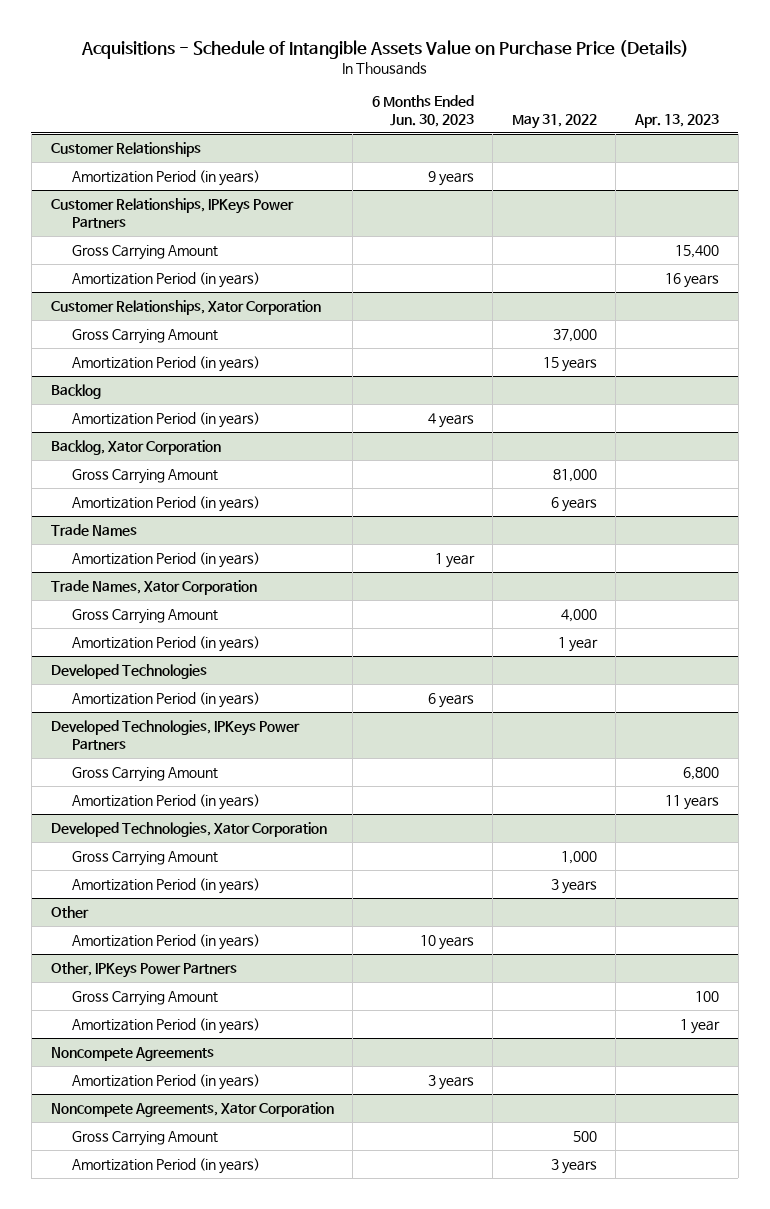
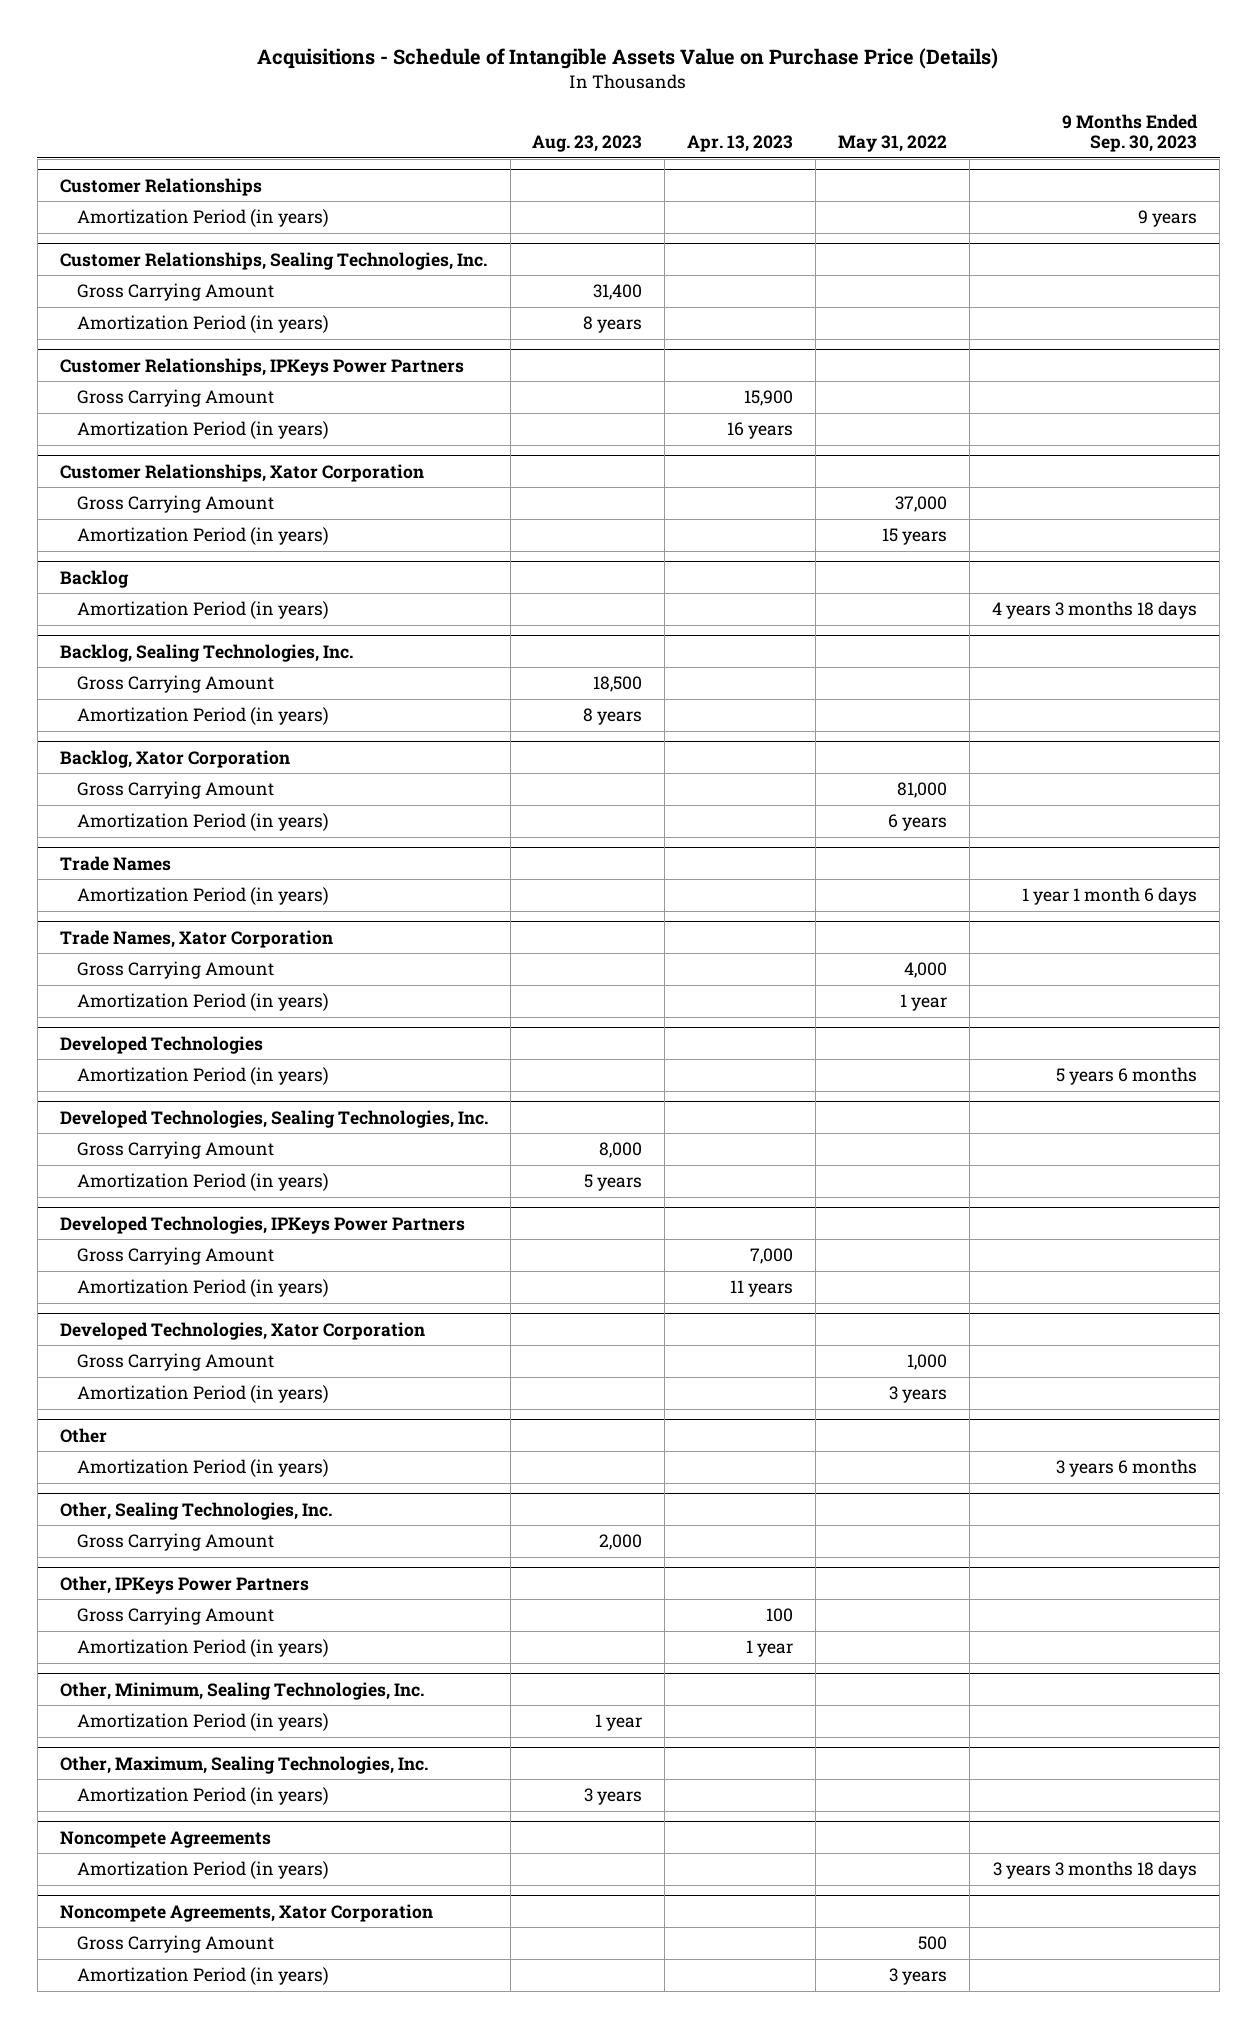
[371,94,474,127] 6 Months Ended Jun. 30, 2023 -> none
none -> [532,135,643,153] Aug. 23, 2023
none -> [1062,113,1199,153] 9 Months Ended Sep. 30, 2023
none -> [59,251,487,270] Customer Relationships, Sealing Technologies, Inc.
none -> [76,283,274,302] Gross Carrying Amount
none -> [76,315,329,334] Amortization Period (in years)
[675,244,720,258] 15,400 -> [744,390,794,407] 15,900
none -> [59,643,353,662] Backlog, Sealing Technologies, Inc.
none -> [76,675,274,694] Gross Carrying Amount
none -> [76,707,329,726] Amortization Period (in years)
none -> [59,1109,488,1128] Developed Technologies, Sealing Technologies, Inc.
none -> [76,1141,274,1160] Gross Carrying Amount
none -> [76,1173,329,1192] Amortization Period (in years)
[683,766,720,780] 6,800 -> [750,1248,794,1265] 7,000
none -> [59,1501,332,1520] Other, Sealing Technologies, Inc.
none -> [76,1533,274,1552] Gross Carrying Amount
none -> [59,1681,424,1700] Other, Minimum, Sealing Technologies, Inc.
none -> [76,1713,329,1732] Amortization Period (in years)
none -> [59,1755,428,1774] Other, Maximum, Sealing Technologies, Inc.
none -> [76,1787,329,1806] Amortization Period (in years)

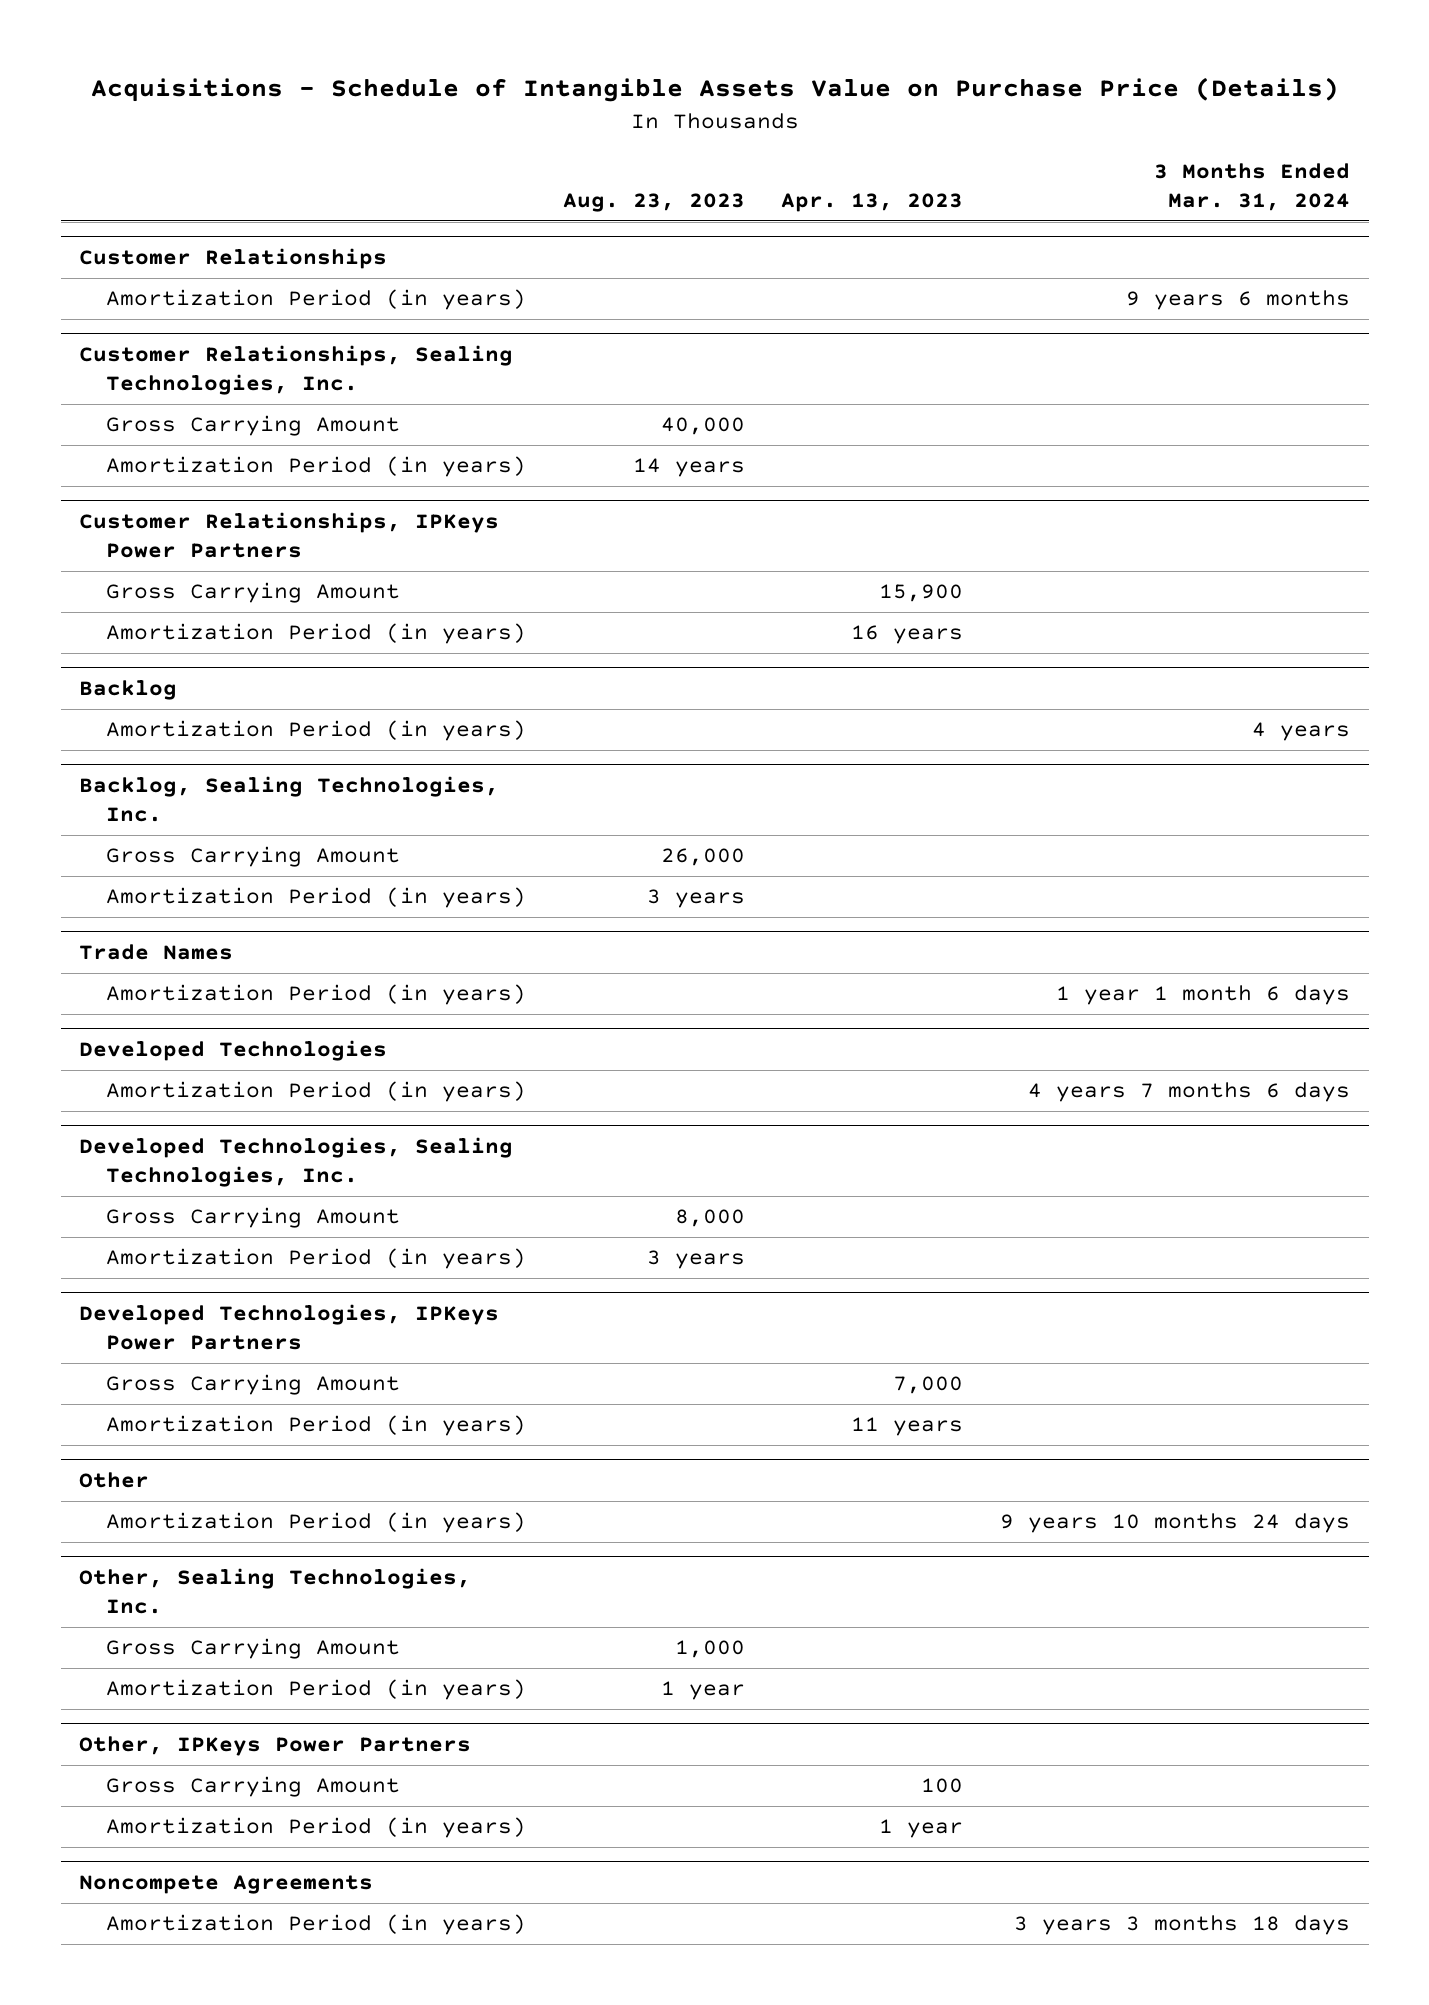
[838,135,948,153] May 31, 2022 -> none
[1062,113,1199,153] 9 Months Ended Sep. 30, 2023 -> none
none -> [1154,162,1351,212] 3 Months Ended Mar. 31, 2024
[593,284,643,301] 31,400 -> [660,417,745,436] 40,000
[583,316,643,334] 8 years -> [632,458,745,478] 14 years
[59,463,424,482] Customer Relationships, Xator Corporation -> none
[76,495,274,514] Gross Carrying Amount -> none
[76,527,329,546] Amortization Period (in years) -> none
[59,749,290,768] Backlog, Xator Corporation -> none
[76,781,274,800] Gross Carrying Amount -> none
[76,813,329,832] Amortization Period (in years) -> none
[593,676,643,693] 18,500 -> [660,848,745,867] 26,000
[583,708,643,726] 8 years -> [646,889,745,909] 3 years
[59,929,333,948] Trade Names, Xator Corporation -> none
[76,961,274,980] Gross Carrying Amount -> none
[76,993,329,1012] Amortization Period (in years) -> none
[584,1174,643,1192] 5 years -> [646,1250,745,1270] 3 years
[59,1321,425,1340] Developed Technologies, Xator Corporation -> none
[76,1353,274,1372] Gross Carrying Amount -> none
[76,1385,329,1404] Amortization Period (in years) -> none
[599,1534,643,1551] 2,000 -> [674,1640,745,1659] 1,000
none -> [105,1679,526,1701] Amortization Period (in years)
[59,1681,424,1700] Other, Minimum, Sealing Technologies, Inc. -> none
[76,1713,329,1732] Amortization Period (in years) -> none
[59,1755,428,1774] Other, Maximum, Sealing Technologies, Inc. -> none
[76,1787,329,1806] Amortization Period (in years) -> none
[59,1903,433,1922] Noncompete Agreements, Xator Corporation -> none
[76,1935,274,1954] Gross Carrying Amount -> none
[76,1967,329,1986] Amortization Period (in years) -> none

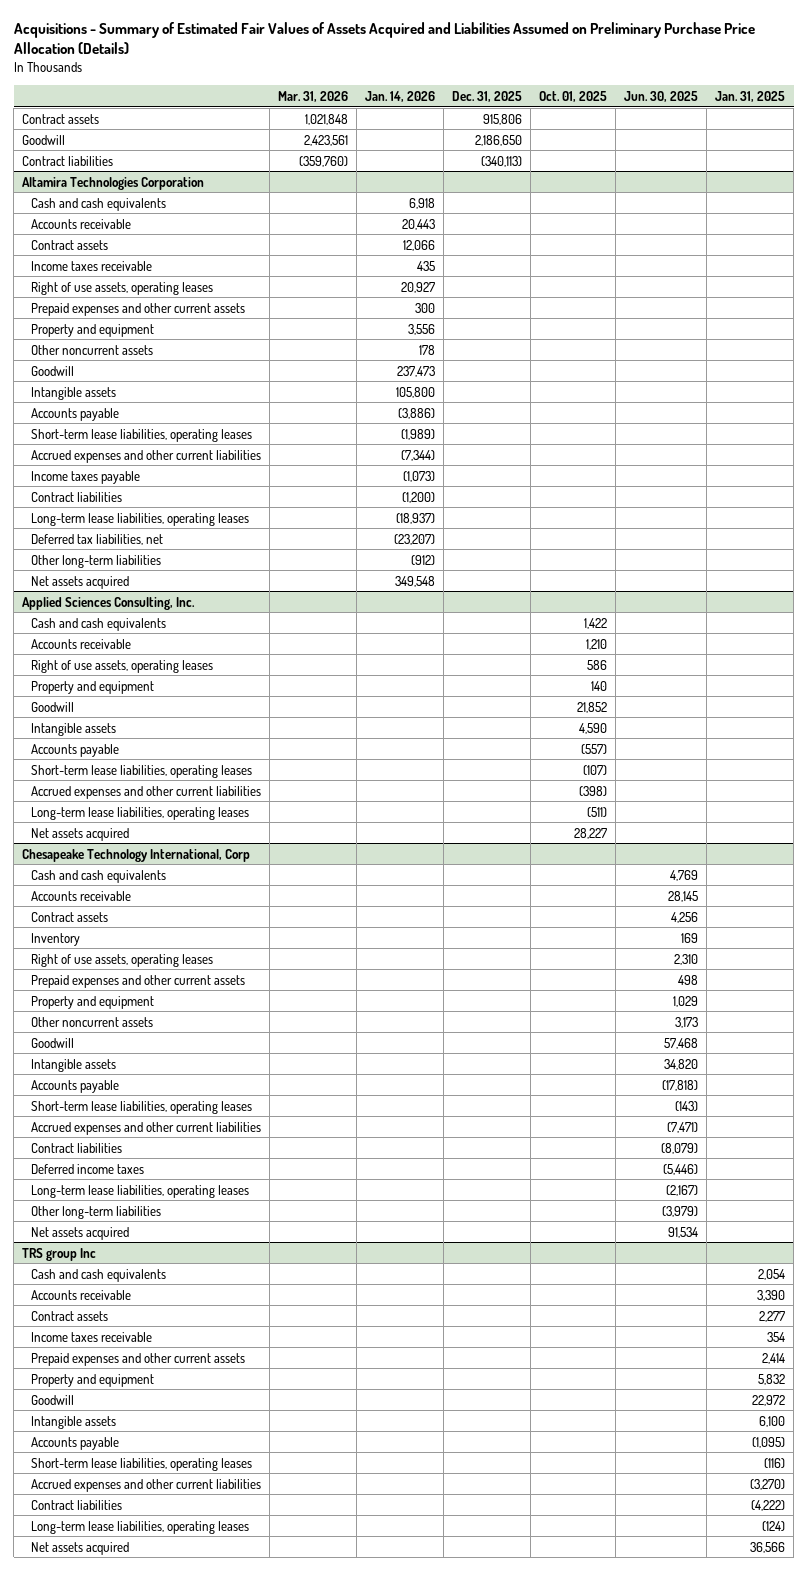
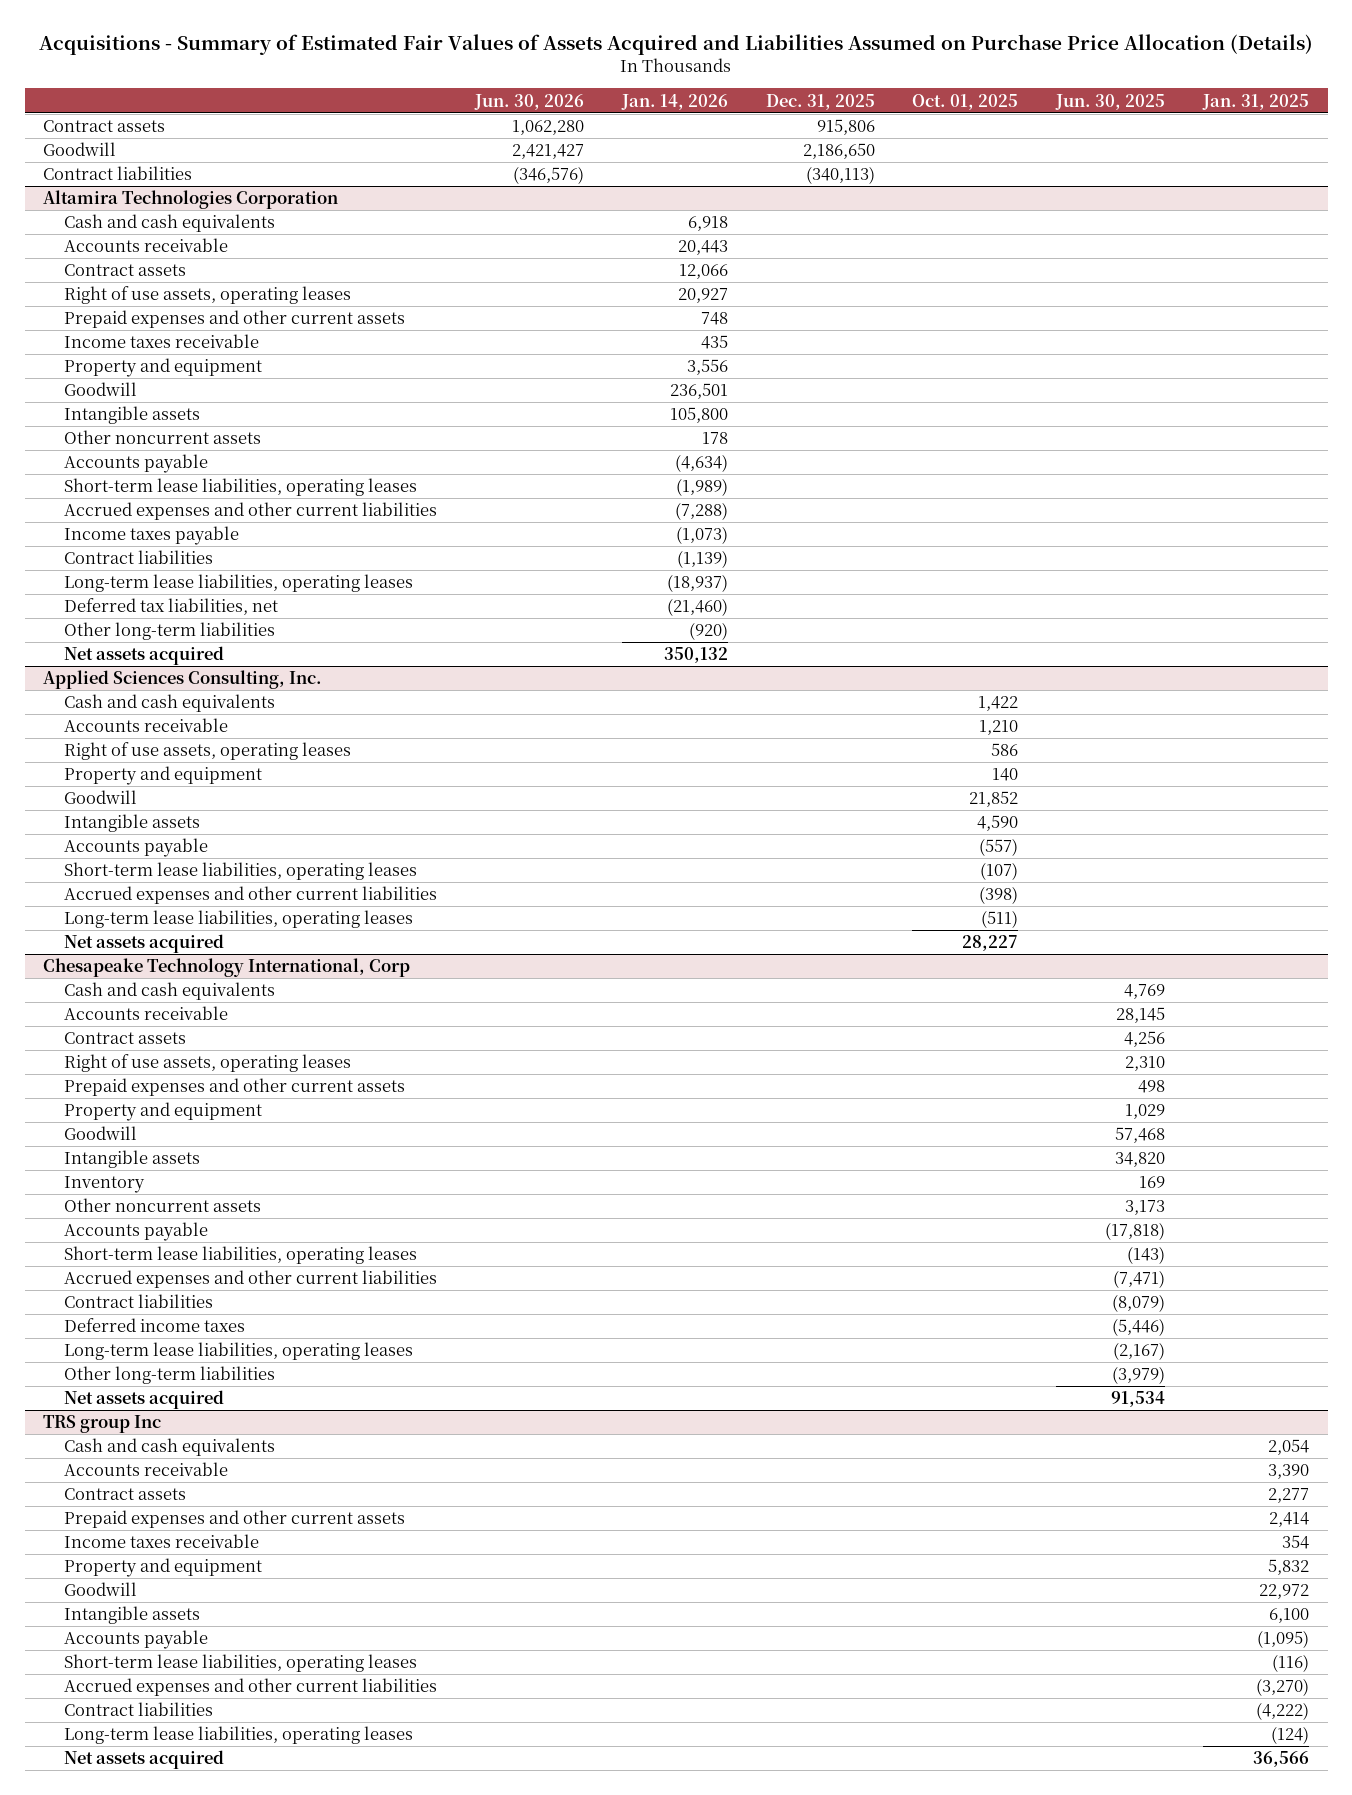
[13,21,755,55] Acquisitions - Summary of Estimated Fair Values of Assets Acquired and Liabilities Assumed on Preliminary Purchase Price Allocation (Details) -> [39,34,1314,56] Acquisitions - Summary of Estimated Fair Values of Assets Acquired and Liabilities Assumed on Purchase Price Allocation (Details)
[278,90,349,102] Mar. 31, 2026 -> none
none -> [474,93,585,110] Jun. 30, 2026
[415,302,436,313] 300 -> [700,312,728,326] 748
[31,260,153,271] Income taxes receivable -> [64,334,260,349] Income taxes receivable
[397,365,436,377] 237,473 -> [669,383,728,400] 236,501
[31,344,154,355] Other noncurrent assets -> [64,430,262,445] Other noncurrent assets
[398,407,436,419] (3,886) -> [674,454,728,473] (4,634)
[401,449,436,461] (7,344) -> [674,502,728,521] (7,288)
[402,491,436,503] (1,200) -> [676,550,728,569] (1,139)
[394,533,436,545] (23,207) -> [666,598,728,617] (21,460)
[411,554,436,565] (912) -> [688,622,728,641] (920)
[395,575,436,587] 349,548 -> [663,647,728,664] 350,132
[31,932,81,946] Inventory -> [64,1176,146,1194] Inventory
[31,1016,154,1027] Other noncurrent assets -> [64,1198,262,1213] Other noncurrent assets
[31,1331,153,1342] Income taxes receivable -> [64,1534,260,1549] Income taxes receivable

